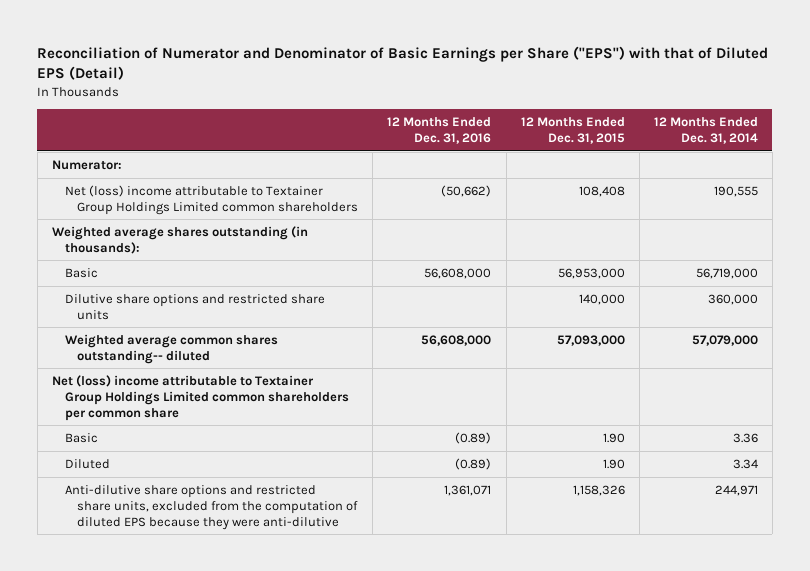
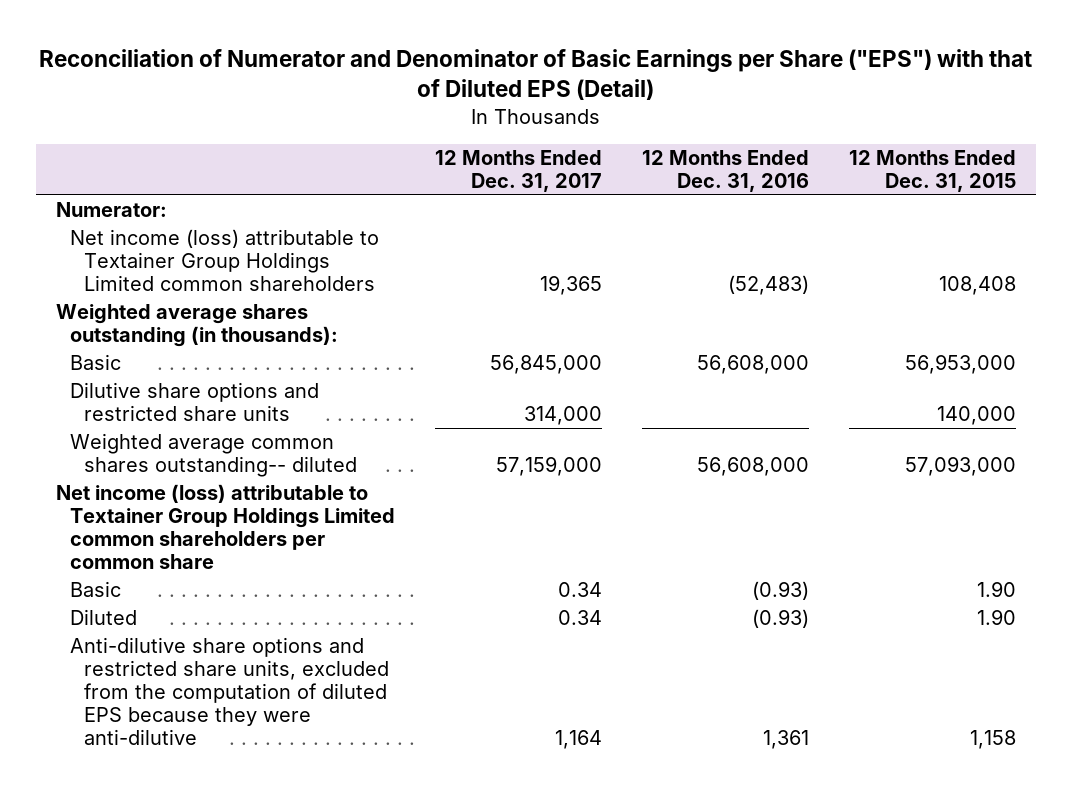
[653,117,758,144] 12 Months Ended Dec. 31, 2014 -> none
none -> [435,149,603,192] 12 Months Ended Dec. 31, 2017
[64,184,359,215] Net (loss) income attributable to Textainer Group Holdings Limited common shareholders -> [69,229,379,292] Net income (loss) attributable to Textainer Group Holdings Limited common shareholders
[441,184,492,197] (50,662) -> [728,275,810,296] (52,483)
[52,374,349,421] Net (loss) income attributable to Textainer Group Holdings Limited common shareholders per common share -> [56,484,395,570] Net income (loss) attributable to Textainer Group Holdings Limited common shareholders per common share
[455,431,492,444] (0.89) -> [752,581,810,601] (0.93)
[455,457,492,470] (0.89) -> [752,609,810,629] (0.93)
[444,484,492,496] 1,361,071 -> [763,730,810,750] 1,361
[572,484,625,496] 1,158,326 -> [970,730,1017,750] 1,158

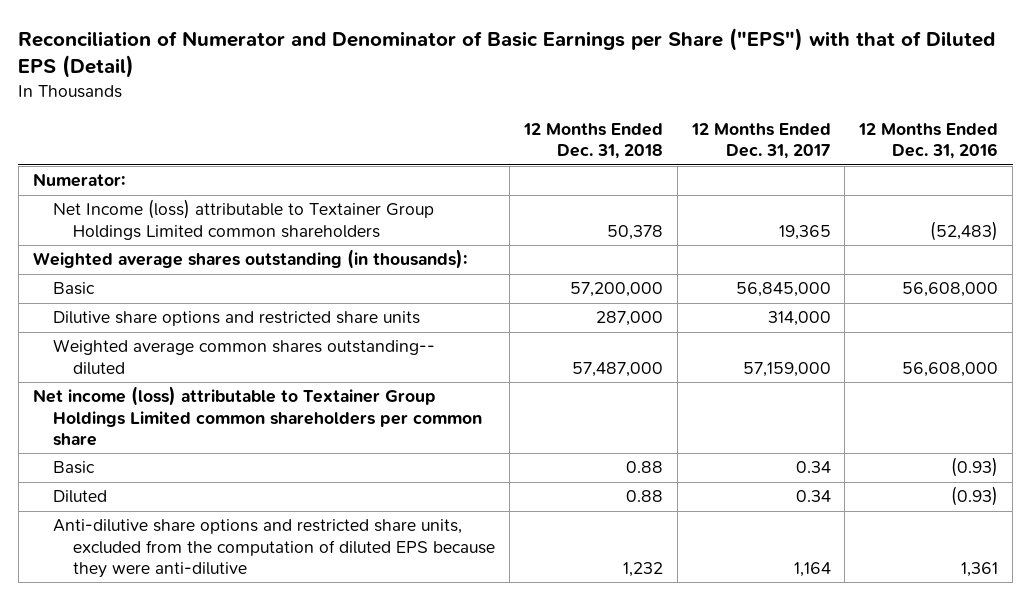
[849,149,1017,192] 12 Months Ended Dec. 31, 2015 -> none
none -> [522,123,663,160] 12 Months Ended Dec. 31, 2018
[69,229,379,292] Net income (loss) attributable to Textainer Group Holdings Limited common shareholders -> [52,199,434,240] Net Income (loss) attributable to Textainer Group Holdings Limited common shareholders

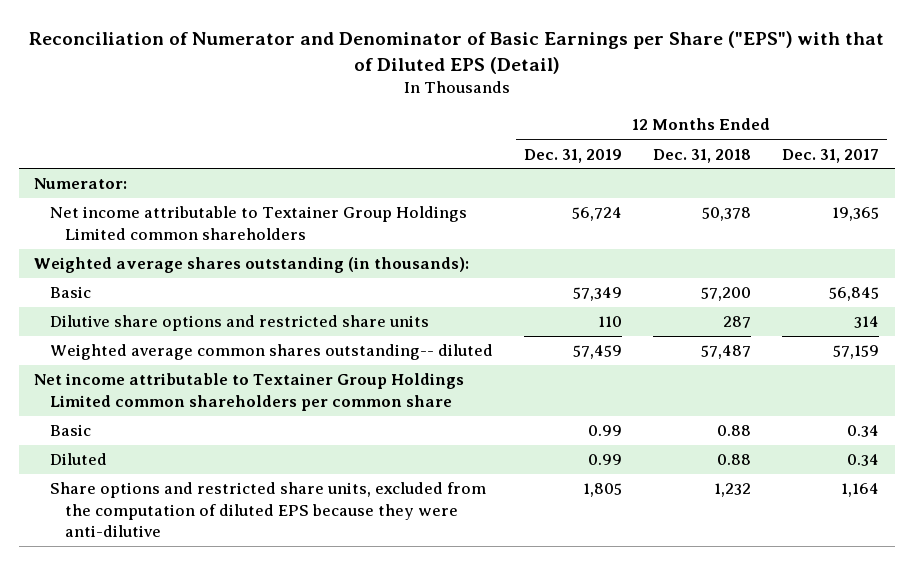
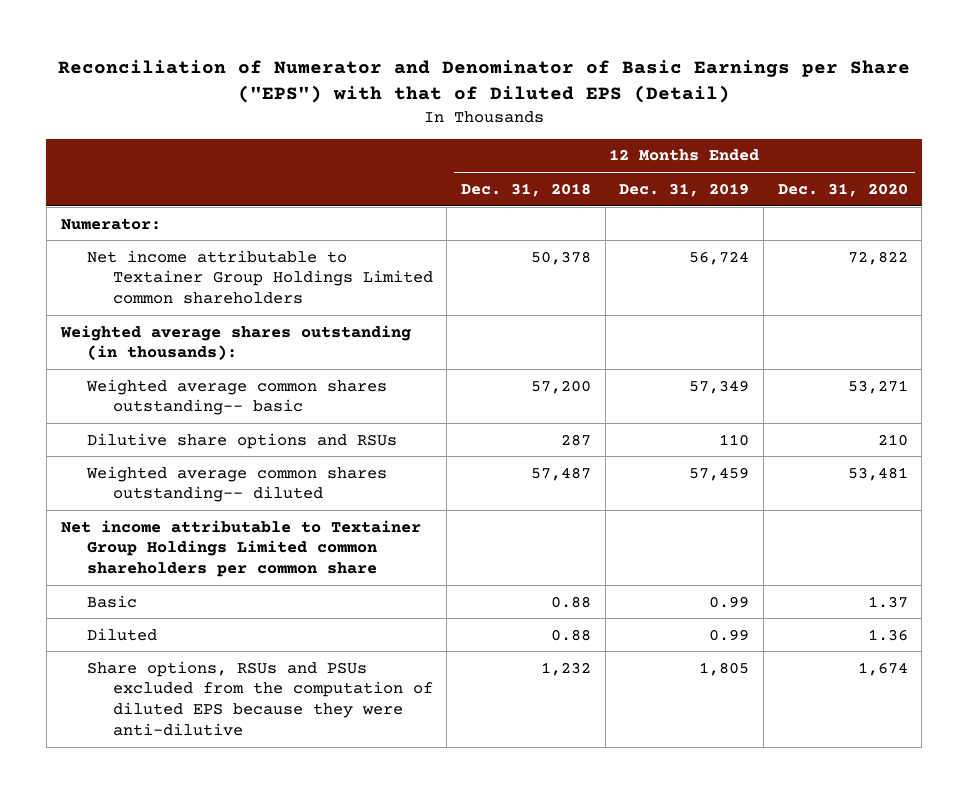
[782,148,880,163] Dec. 31, 2017 -> none
none -> [777,182,908,197] Dec. 31, 2020
[49,286,91,299] Basic -> [85,378,387,416] Weighted average common shares outstanding-- basic
[49,315,429,332] Dilutive share options and restricted share units -> [86,432,397,449] Dilutive share options and RSUs
[49,482,486,538] Share options and restricted share units, excluded from the computation of diluted EPS because they were anti-dilutive -> [86,660,433,737] Share options, RSUs and PSUs excluded from the computation of diluted EPS because they were anti-dilutive

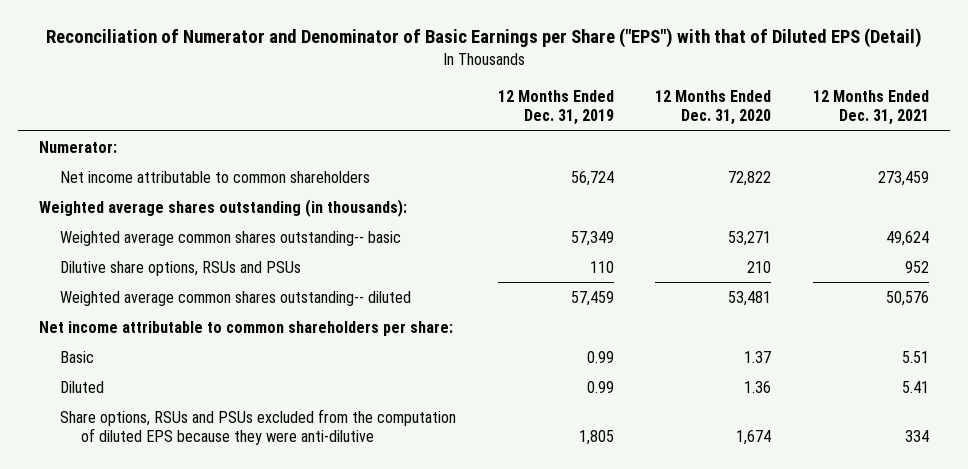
[461,182,592,197] Dec. 31, 2018 -> none
none -> [812,90,929,126] 12 Months Ended Dec. 31, 2021
[86,249,433,305] Net income attributable to Textainer Group Holdings Limited common shareholders -> [59,170,370,183] Net income attributable to common shareholders
[86,432,397,449] Dilutive share options and RSUs -> [59,260,301,276] Dilutive share options, RSUs and PSUs
[60,519,421,578] Net income attributable to Textainer Group Holdings Limited common shareholders per common share -> [39,320,454,336] Net income attributable to common shareholders per share:

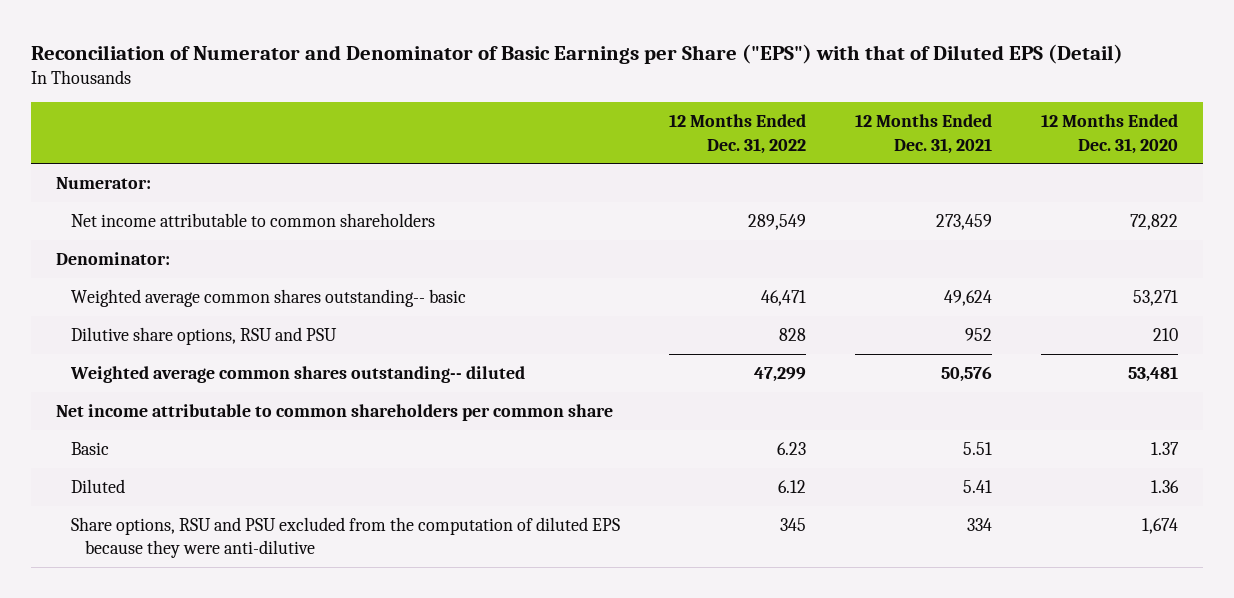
[497,90,614,126] 12 Months Ended Dec. 31, 2019 -> none
none -> [668,114,806,154] 12 Months Ended Dec. 31, 2022
[39,198,408,217] Weighted average shares outstanding (in thousands): -> [55,251,170,265] Denominator:
[59,260,301,276] Dilutive share options, RSUs and PSUs -> [70,326,337,345] Dilutive share options, RSU and PSU
[39,320,454,336] Net income attributable to common shareholders per share: -> [55,403,613,421] Net income attributable to common shareholders per common share
[59,408,456,446] Share options, RSUs and PSUs excluded from the computation of diluted EPS because they were anti-dilutive -> [70,516,620,559] Share options, RSU and PSU excluded from the computation of diluted EPS because they were anti-dilutive

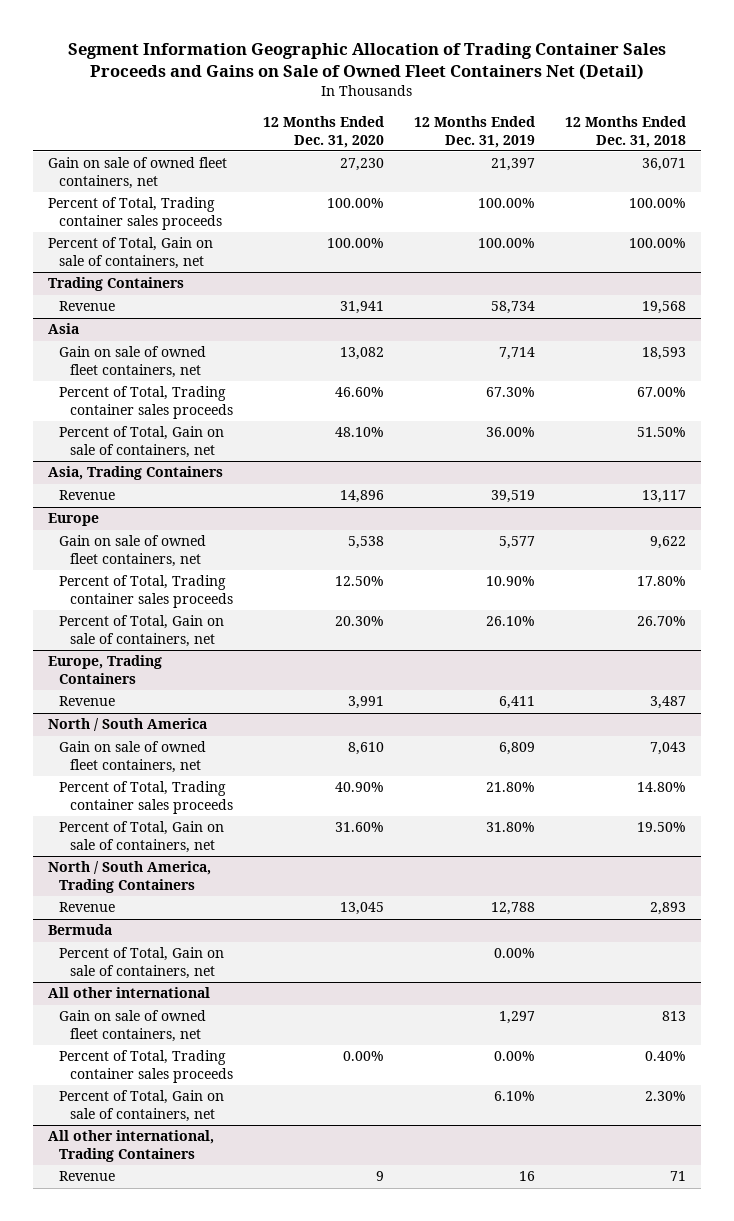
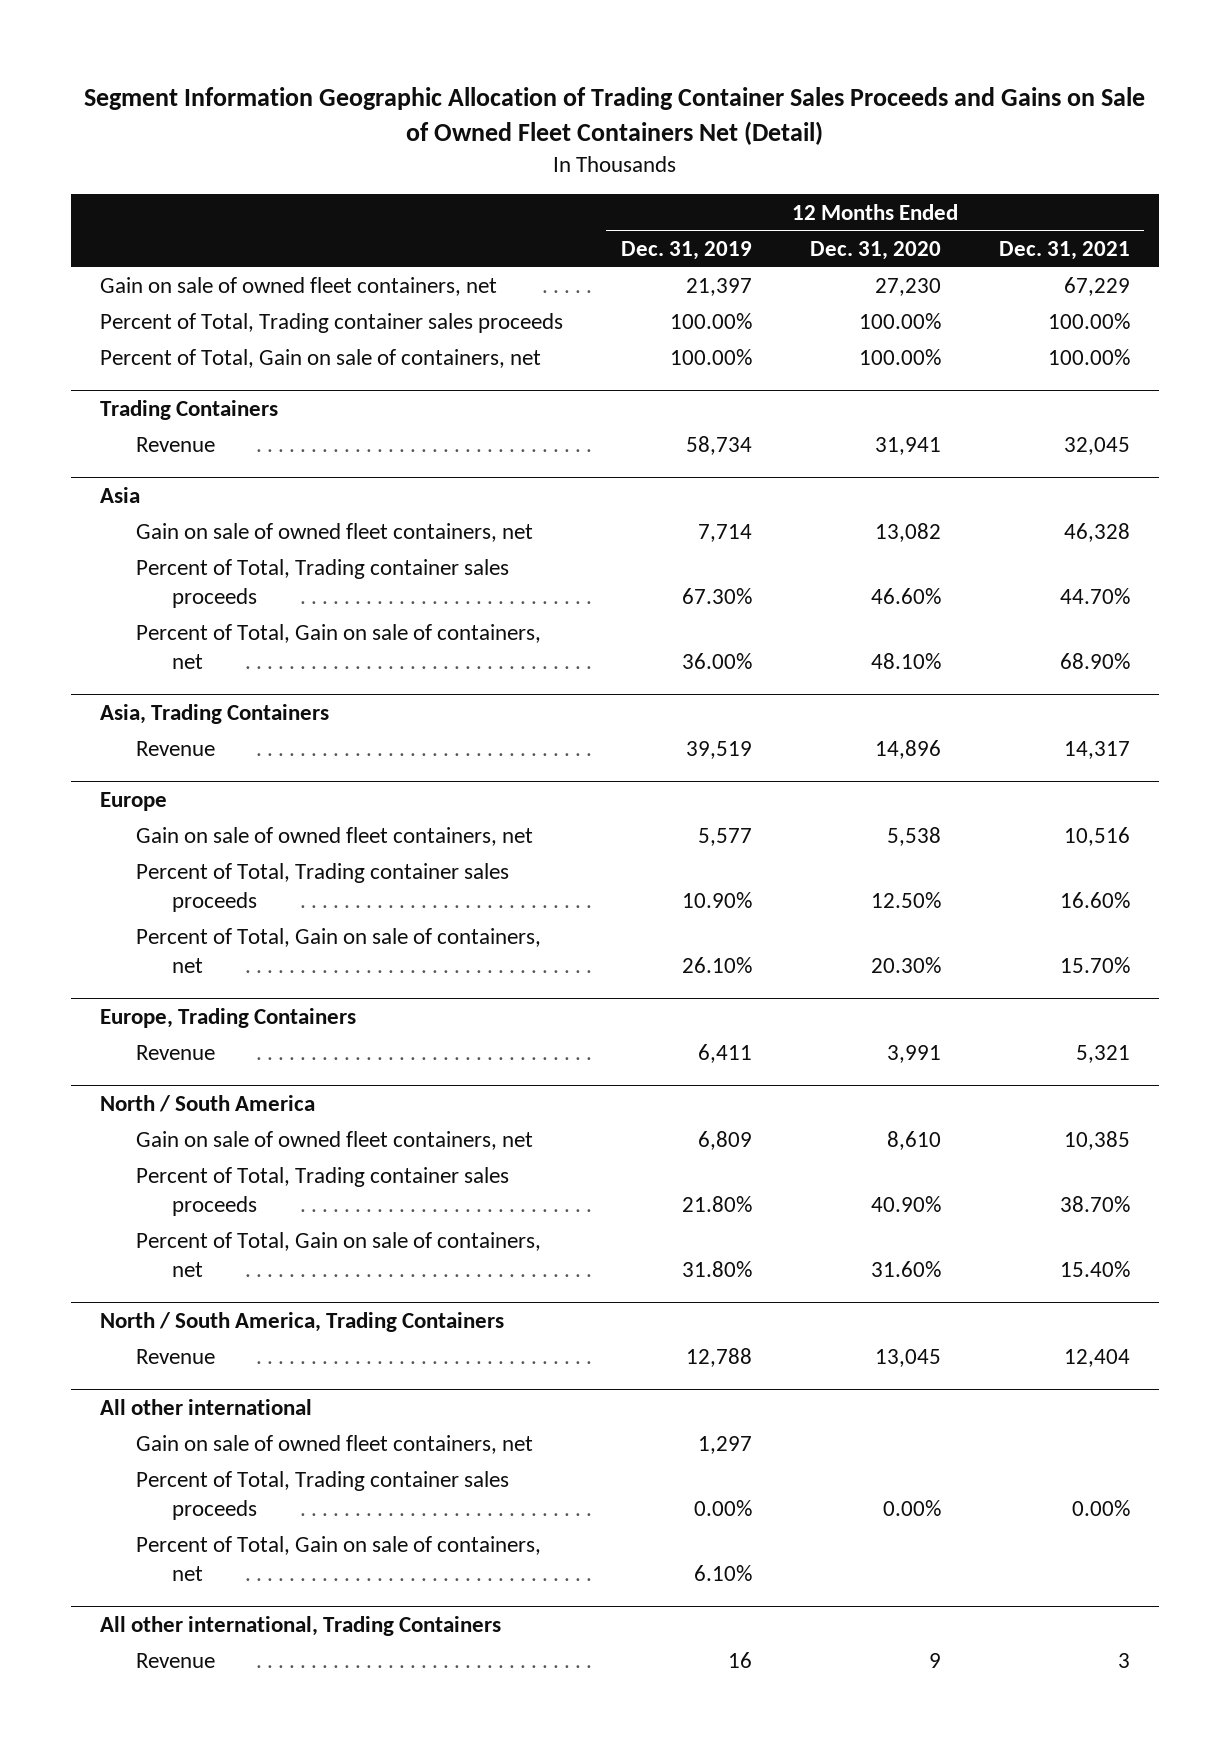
[564,115,686,148] 12 Months Ended Dec. 31, 2018 -> none
none -> [998,241,1130,261] Dec. 31, 2021
[48,924,113,936] Bermuda -> none
[59,947,225,980] Percent of Total, Gain on sale of containers, net -> none

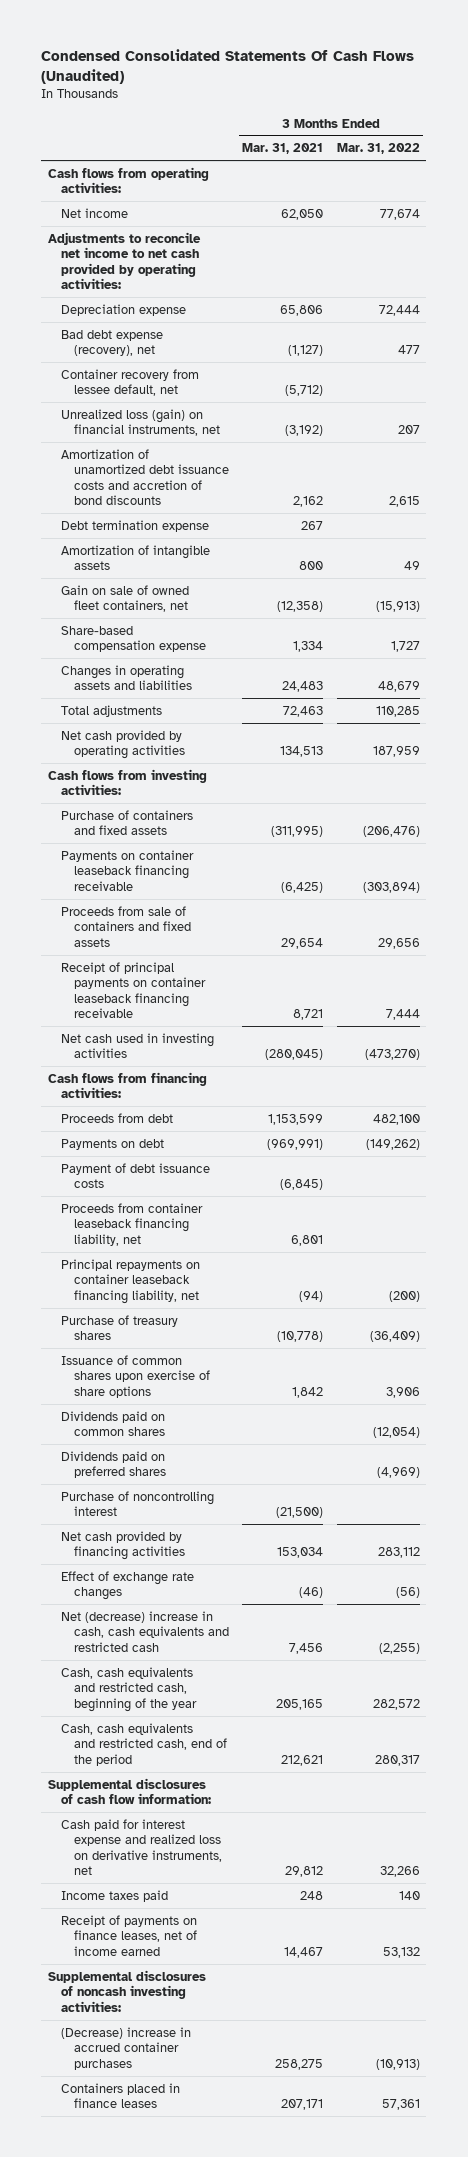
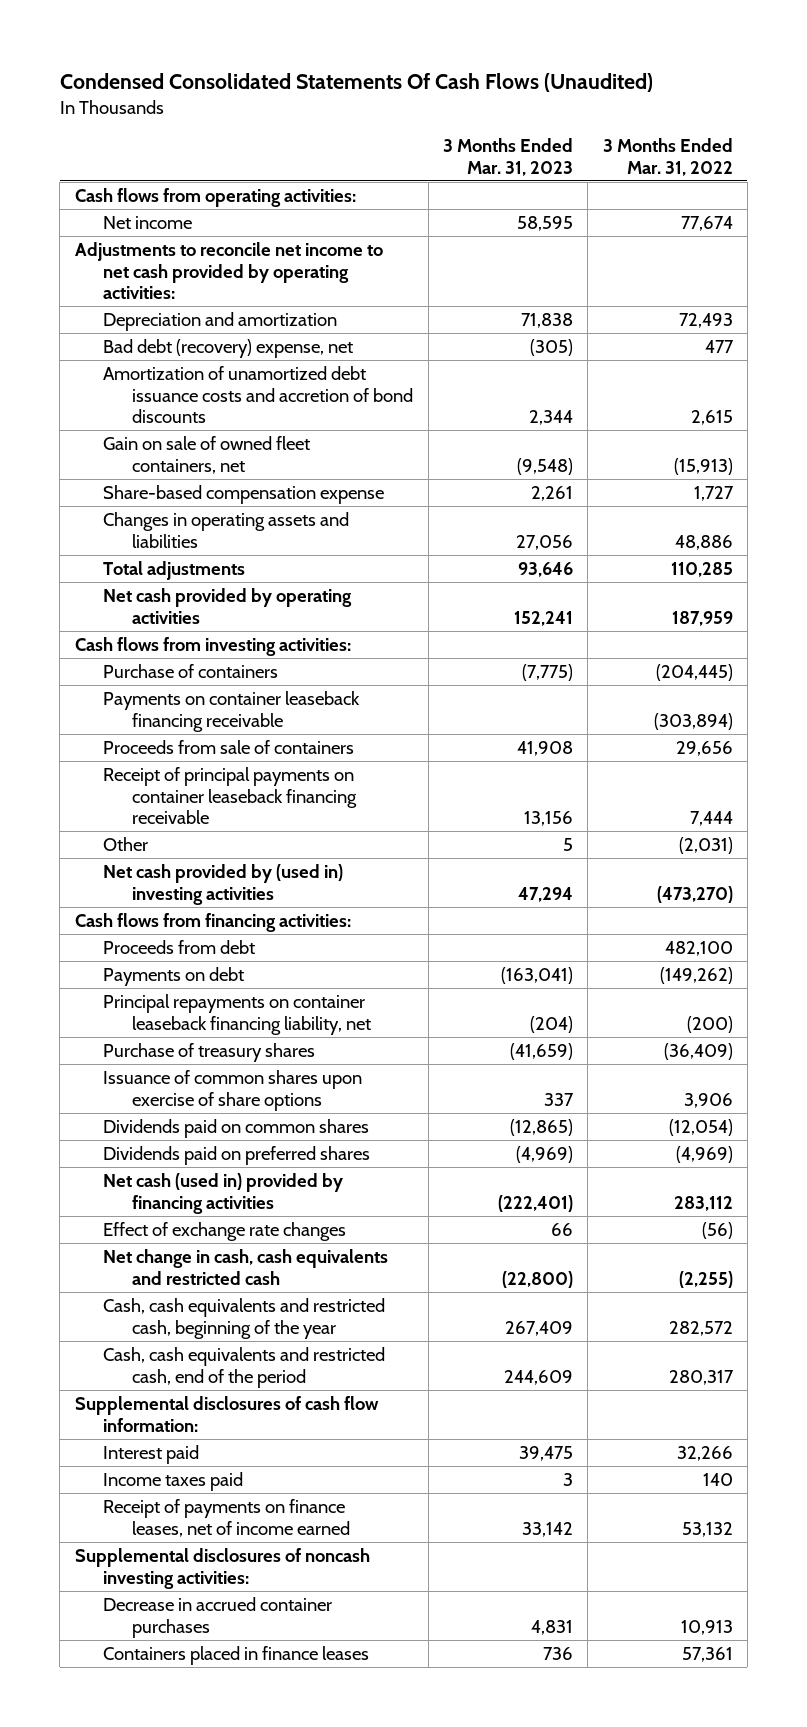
[242,143,324,155] Mar. 31, 2021 -> none
none -> [442,138,573,176] 3 Months Ended Mar. 31, 2023
[61,303,187,316] Depreciation expense -> none
[61,368,200,397] Container recovery from lessee default, net -> none
[61,408,221,437] Unrealized loss (gain) on financial instruments, net -> none
none -> [103,312,338,332] Depreciation and amortization
[61,329,164,357] Bad debt expense (recovery), net -> [103,339,354,359] Bad debt (recovery) expense, net
[61,519,210,532] Debt termination expense -> none
[61,544,211,571] Amortization of intangible assets -> none
[377,681,420,693] 48,679 -> [674,534,733,550] 48,886
[61,809,194,836] Purchase of containers and fixed assets -> [103,664,279,679] Purchase of containers
[362,826,420,838] (206,476) -> [655,664,733,682] (204,445)
[61,905,192,947] Proceeds from sale of containers and fixed assets -> [103,740,355,755] Proceeds from sale of containers
none -> [103,837,149,852] Other
[61,1032,215,1059] Net cash used in investing activities -> [103,864,344,905] Net cash provided by (used in) investing activities
[61,1162,211,1189] Payment of debt issuance costs -> none
[61,1202,204,1246] Proceeds from container leaseback financing liability, net -> none
[61,1490,215,1517] Purchase of noncontrolling interest -> none
[61,1530,186,1561] Net cash provided by financing activities -> [103,1173,344,1214] Net cash (used in) provided by financing activities
[61,1610,230,1652] Net (decrease) increase in cash, cash equivalents and restricted cash -> [103,1249,389,1285] Net change in cash, cash equivalents and restricted cash
[61,1818,223,1876] Cash paid for interest expense and realized loss on derivative instruments, net -> [103,1445,200,1465] Interest paid
[61,2026,192,2070] (Decrease) increase in accrued container purchases -> [103,1597,333,1638] Decrease in accrued container purchases
[375,2058,420,2070] (10,913) -> [680,1619,733,1635] 10,913

